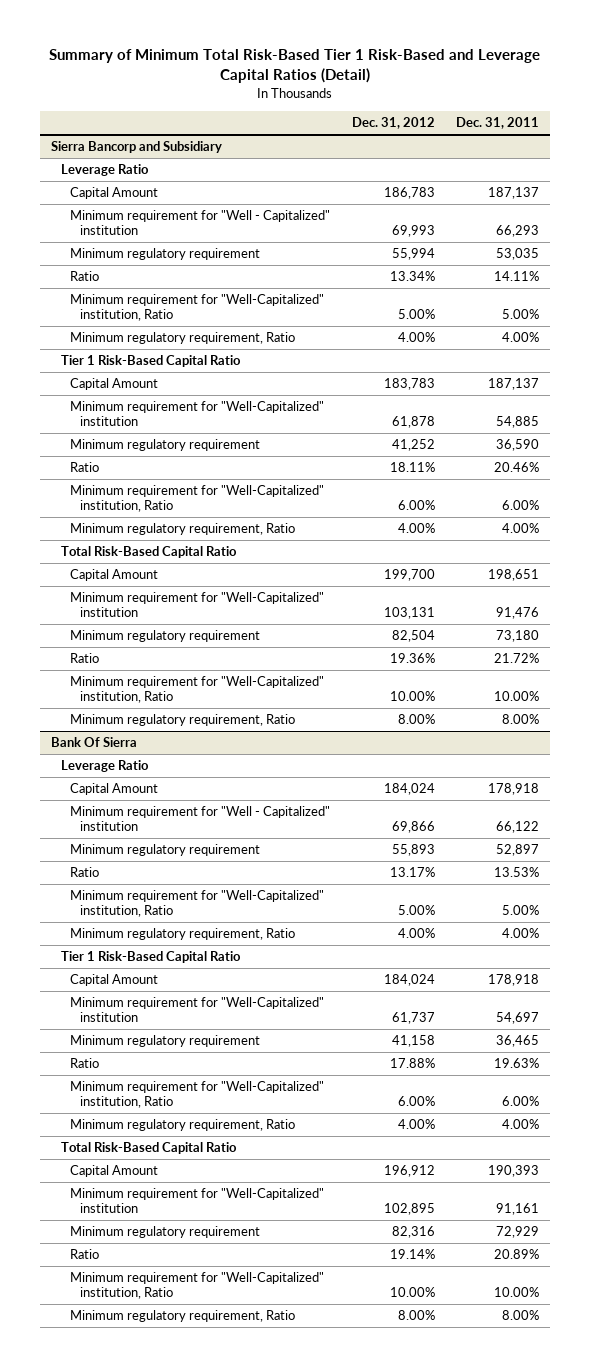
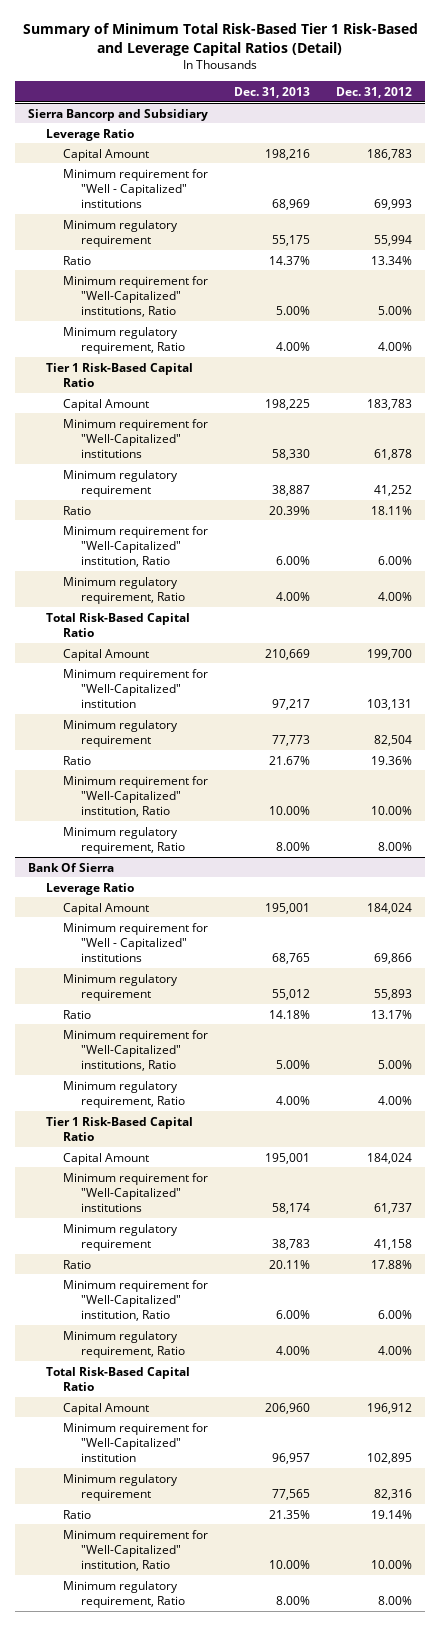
[456,117,540,130] Dec. 31, 2011 -> none
none -> [234,86,311,98] Dec. 31, 2013
[70,210,331,236] Minimum requirement for "Well - Capitalized" institution -> [63,168,209,208] Minimum requirement for "Well - Capitalized" institutions
[70,294,325,322] Minimum requirement for "Well-Capitalized" institution, Ratio -> [63,275,209,317] Minimum requirement for "Well-Capitalized" institutions, Ratio
[70,401,325,427] Minimum requirement for "Well-Capitalized" institution -> [63,418,209,458] Minimum requirement for "Well-Capitalized" institutions
[70,806,331,832] Minimum requirement for "Well - Capitalized" institution -> [63,922,209,962] Minimum requirement for "Well - Capitalized" institutions
[70,890,325,918] Minimum requirement for "Well-Capitalized" institution, Ratio -> [63,1029,209,1071] Minimum requirement for "Well-Capitalized" institutions, Ratio
[70,997,325,1023] Minimum requirement for "Well-Capitalized" institution -> [63,1172,209,1212] Minimum requirement for "Well-Capitalized" institutions

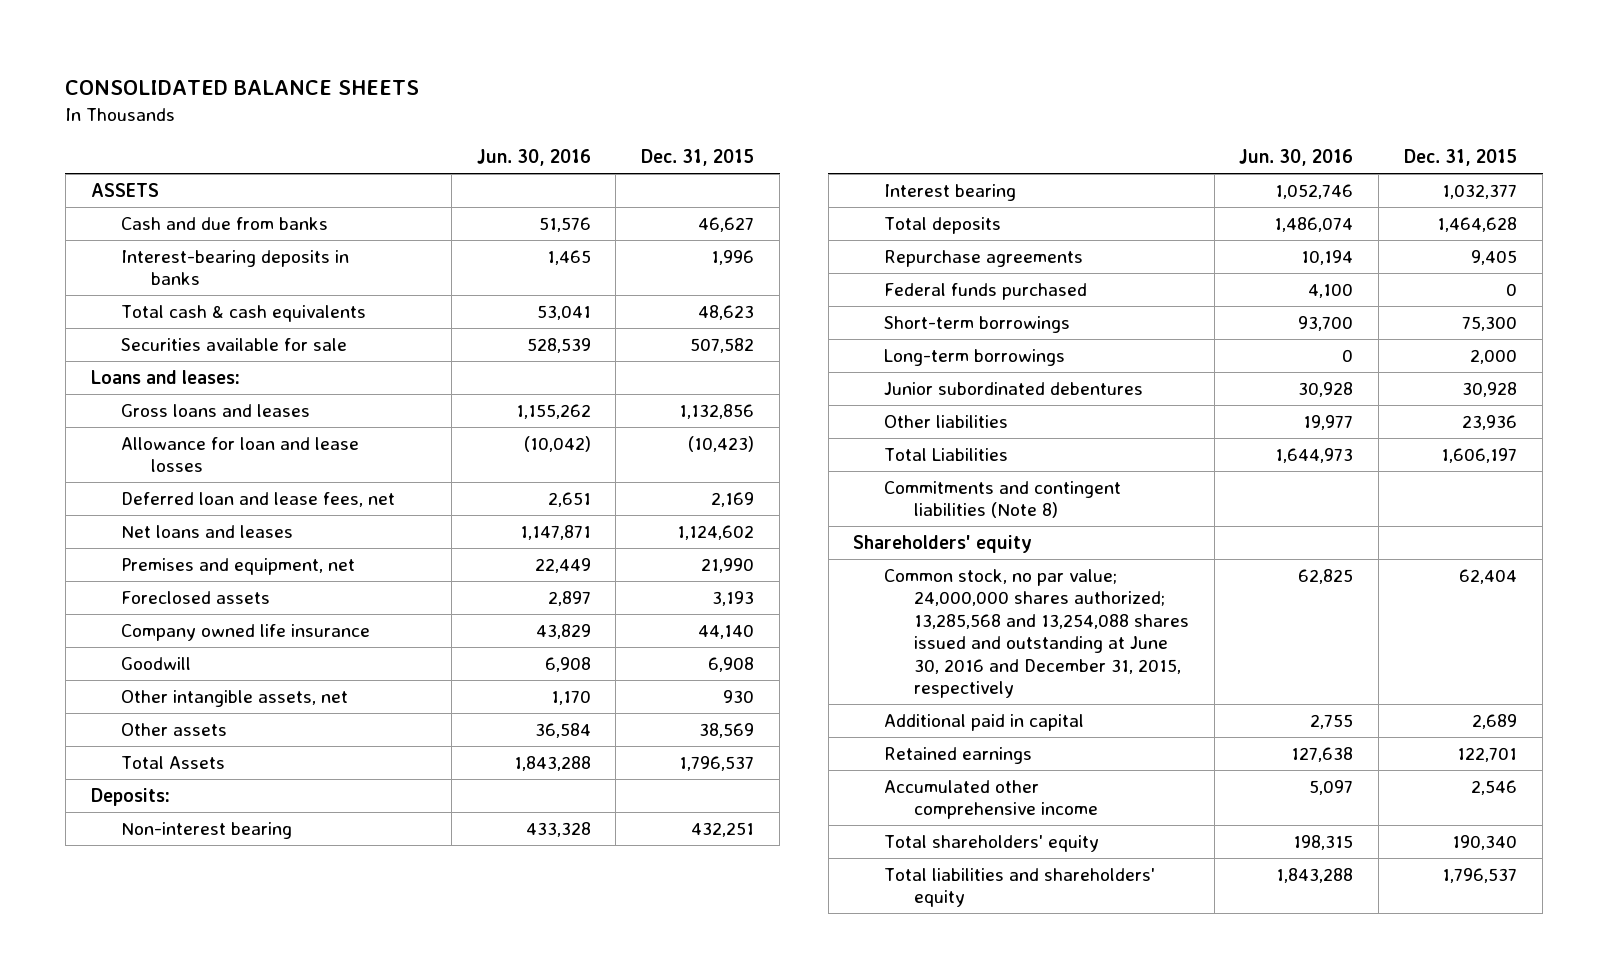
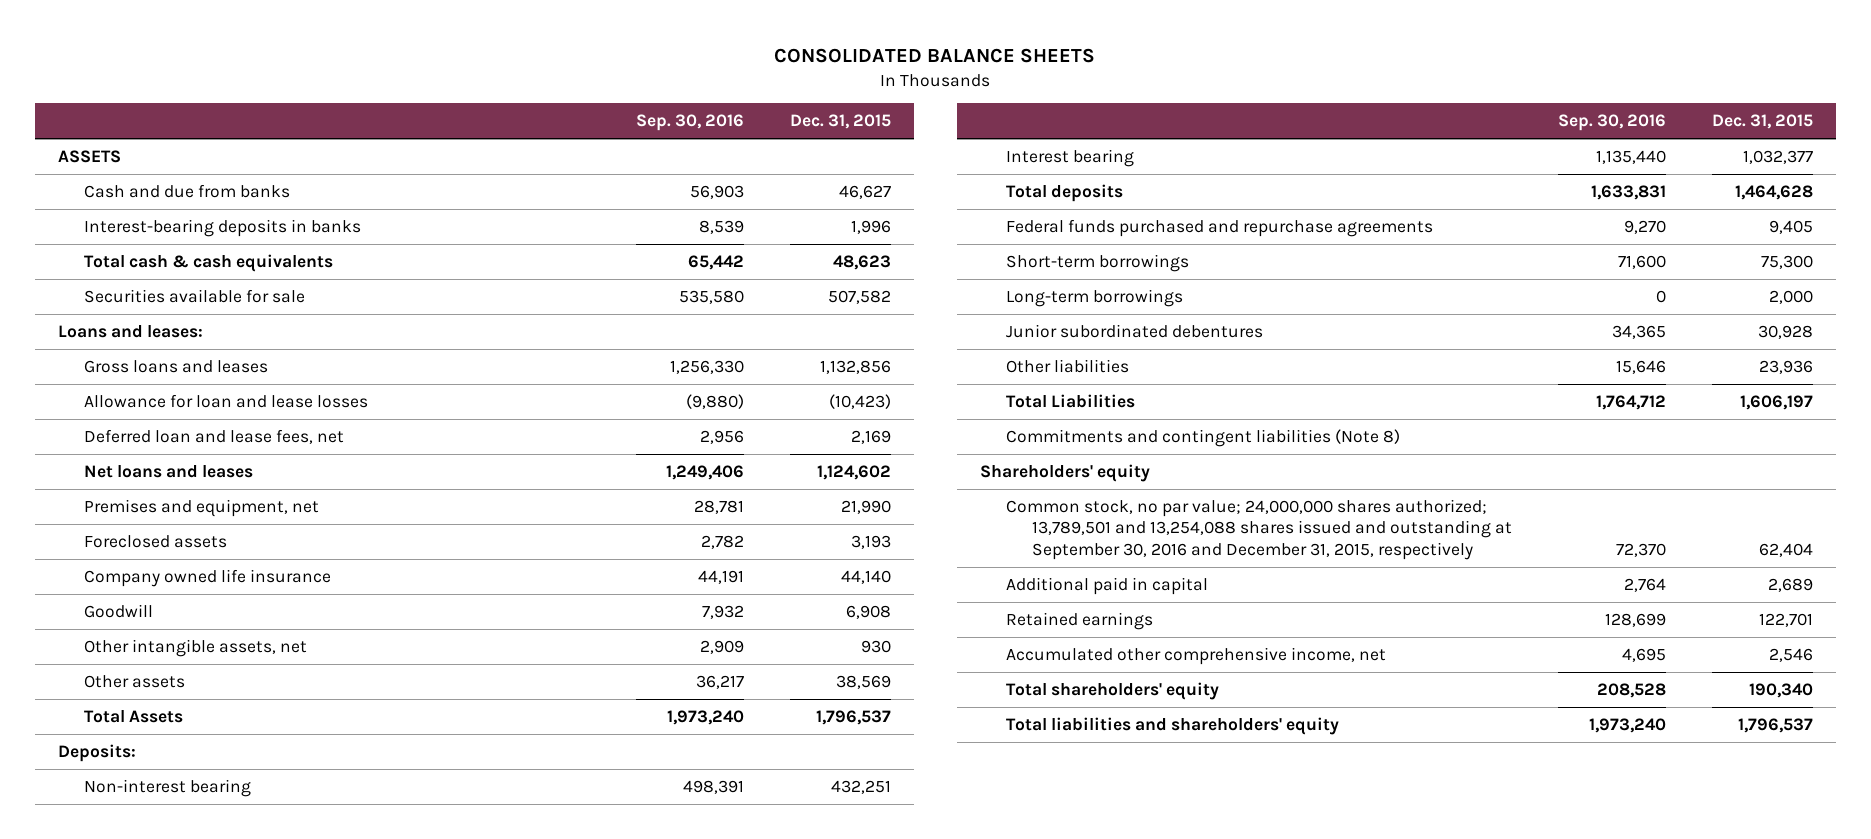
[476,149,591,167] Jun. 30, 2016 -> none
none -> [635,114,744,132] Sep. 30, 2016
[883,283,1087,301] Federal funds purchased -> none
[883,250,1083,268] Repurchase agreements -> [1006,219,1434,238] Federal funds purchased and repurchase agreements
[883,569,1189,699] Common stock, no par value; 24,000,000 shares authorized; 13,285,568 and 13,254,088 shares issued and outstanding at June 30, 2016 and December 31, 2015, respectively -> [1006,499,1513,560] Common stock, no par value; 24,000,000 shares authorized; 13,789,501 and 13,254,088 shares issued and outstanding at September 30, 2016 and December 31, 2015, respectively
[883,780,1098,820] Accumulated other comprehensive income -> [1006,647,1387,666] Accumulated other comprehensive income, net

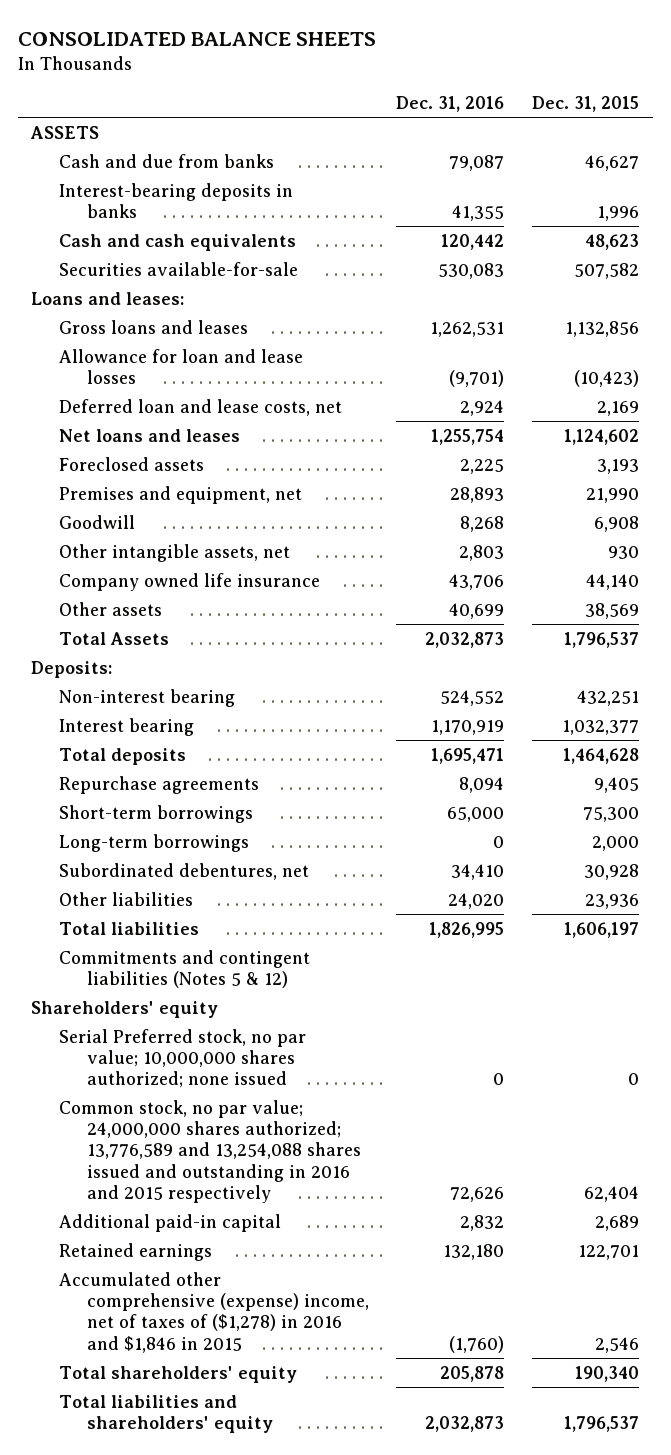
[635,114,744,132] Sep. 30, 2016 -> none
none -> [396,95,505,112] Dec. 31, 2016
[83,254,333,273] Total cash & cash equivalents -> [59,233,297,251] Cash and cash equivalents
[83,289,305,304] Securities available for sale -> [59,261,299,276] Securities available-for-sale
[83,429,344,445] Deferred loan and lease fees, net -> [59,398,343,416] Deferred loan and lease costs, net
[83,499,319,518] Premises and equipment, net -> [59,485,303,504] Premises and equipment, net
[83,569,331,588] Company owned life insurance -> [59,572,321,591] Company owned life insurance
[1006,219,1434,238] Federal funds purchased and repurchase agreements -> [59,775,260,794] Repurchase agreements
[1006,324,1264,339] Junior subordinated debentures -> [59,862,310,880] Subordinated debentures, net
[1006,394,1136,409] Total Liabilities -> [59,921,200,935] Total liabilities
[1006,429,1401,448] Commitments and contingent liabilities (Note 8) -> [59,949,311,988] Commitments and contingent liabilities (Notes 5 & 12)
none -> [59,1028,307,1089] Serial Preferred stock, no par value; 10,000,000 shares authorized; none issued
[1006,499,1513,560] Common stock, no par value; 24,000,000 shares authorized; 13,789,501 and 13,254,088 shares issued and outstanding at September 30, 2016 and December 31, 2015, respectively -> [59,1099,361,1203] Common stock, no par value; 24,000,000 shares authorized; 13,776,589 and 13,254,088 shares issued and outstanding in 2016 and 2015 respectively
[1006,577,1209,596] Additional paid in capital -> [59,1213,282,1232] Additional paid-in capital
[1006,647,1387,666] Accumulated other comprehensive income, net -> [59,1271,369,1353] Accumulated other comprehensive (expense) income, net of taxes of ($1,278) in 2016 and $1,846 in 2015

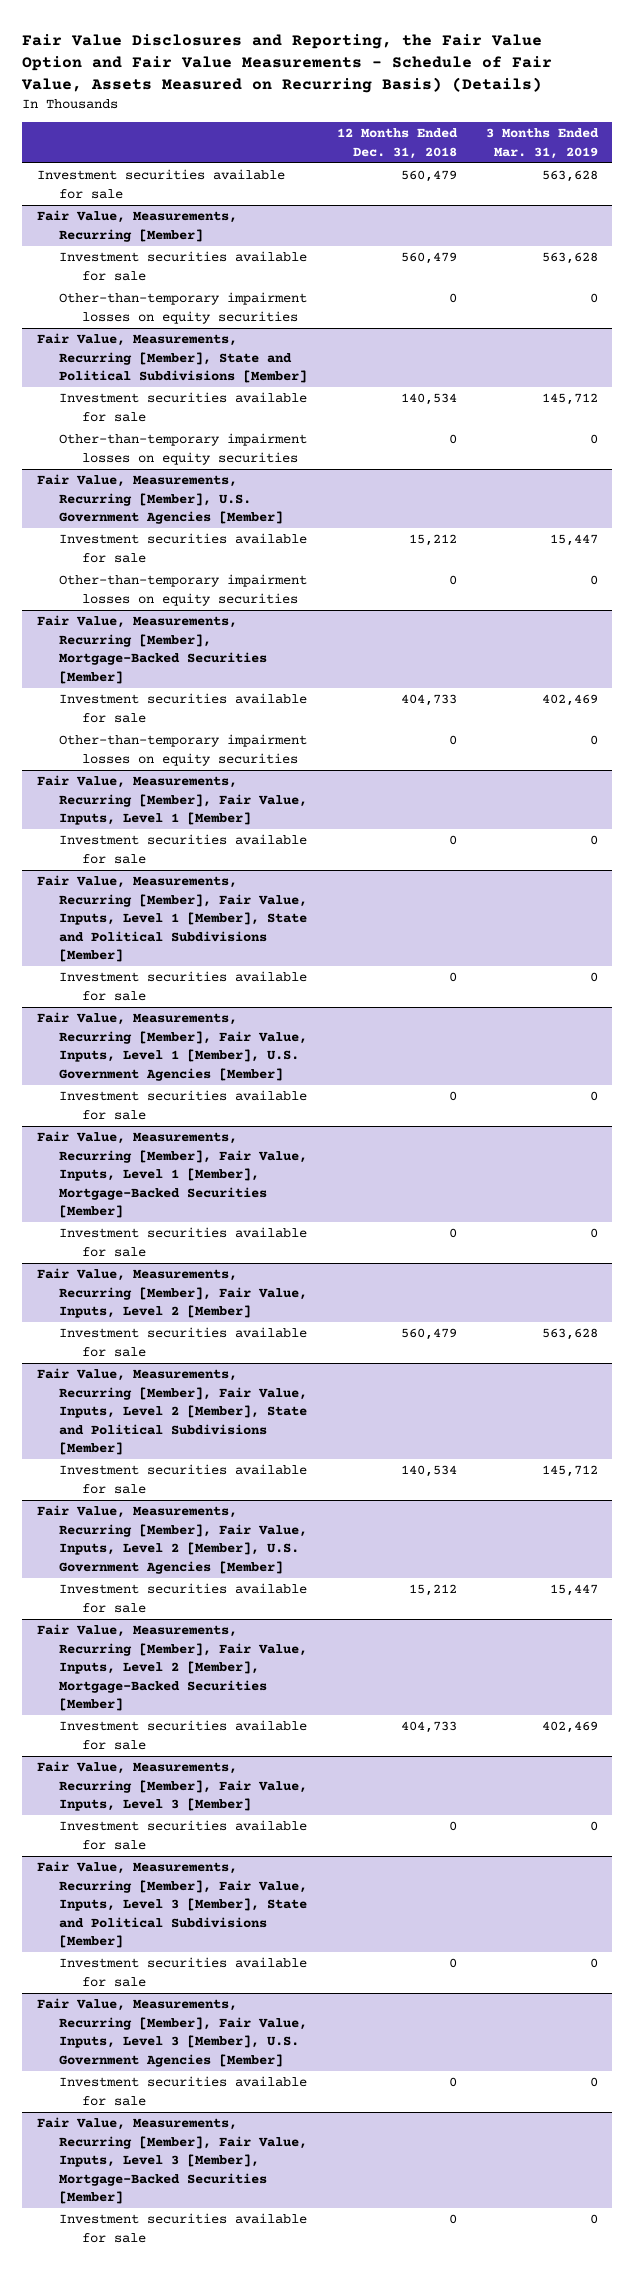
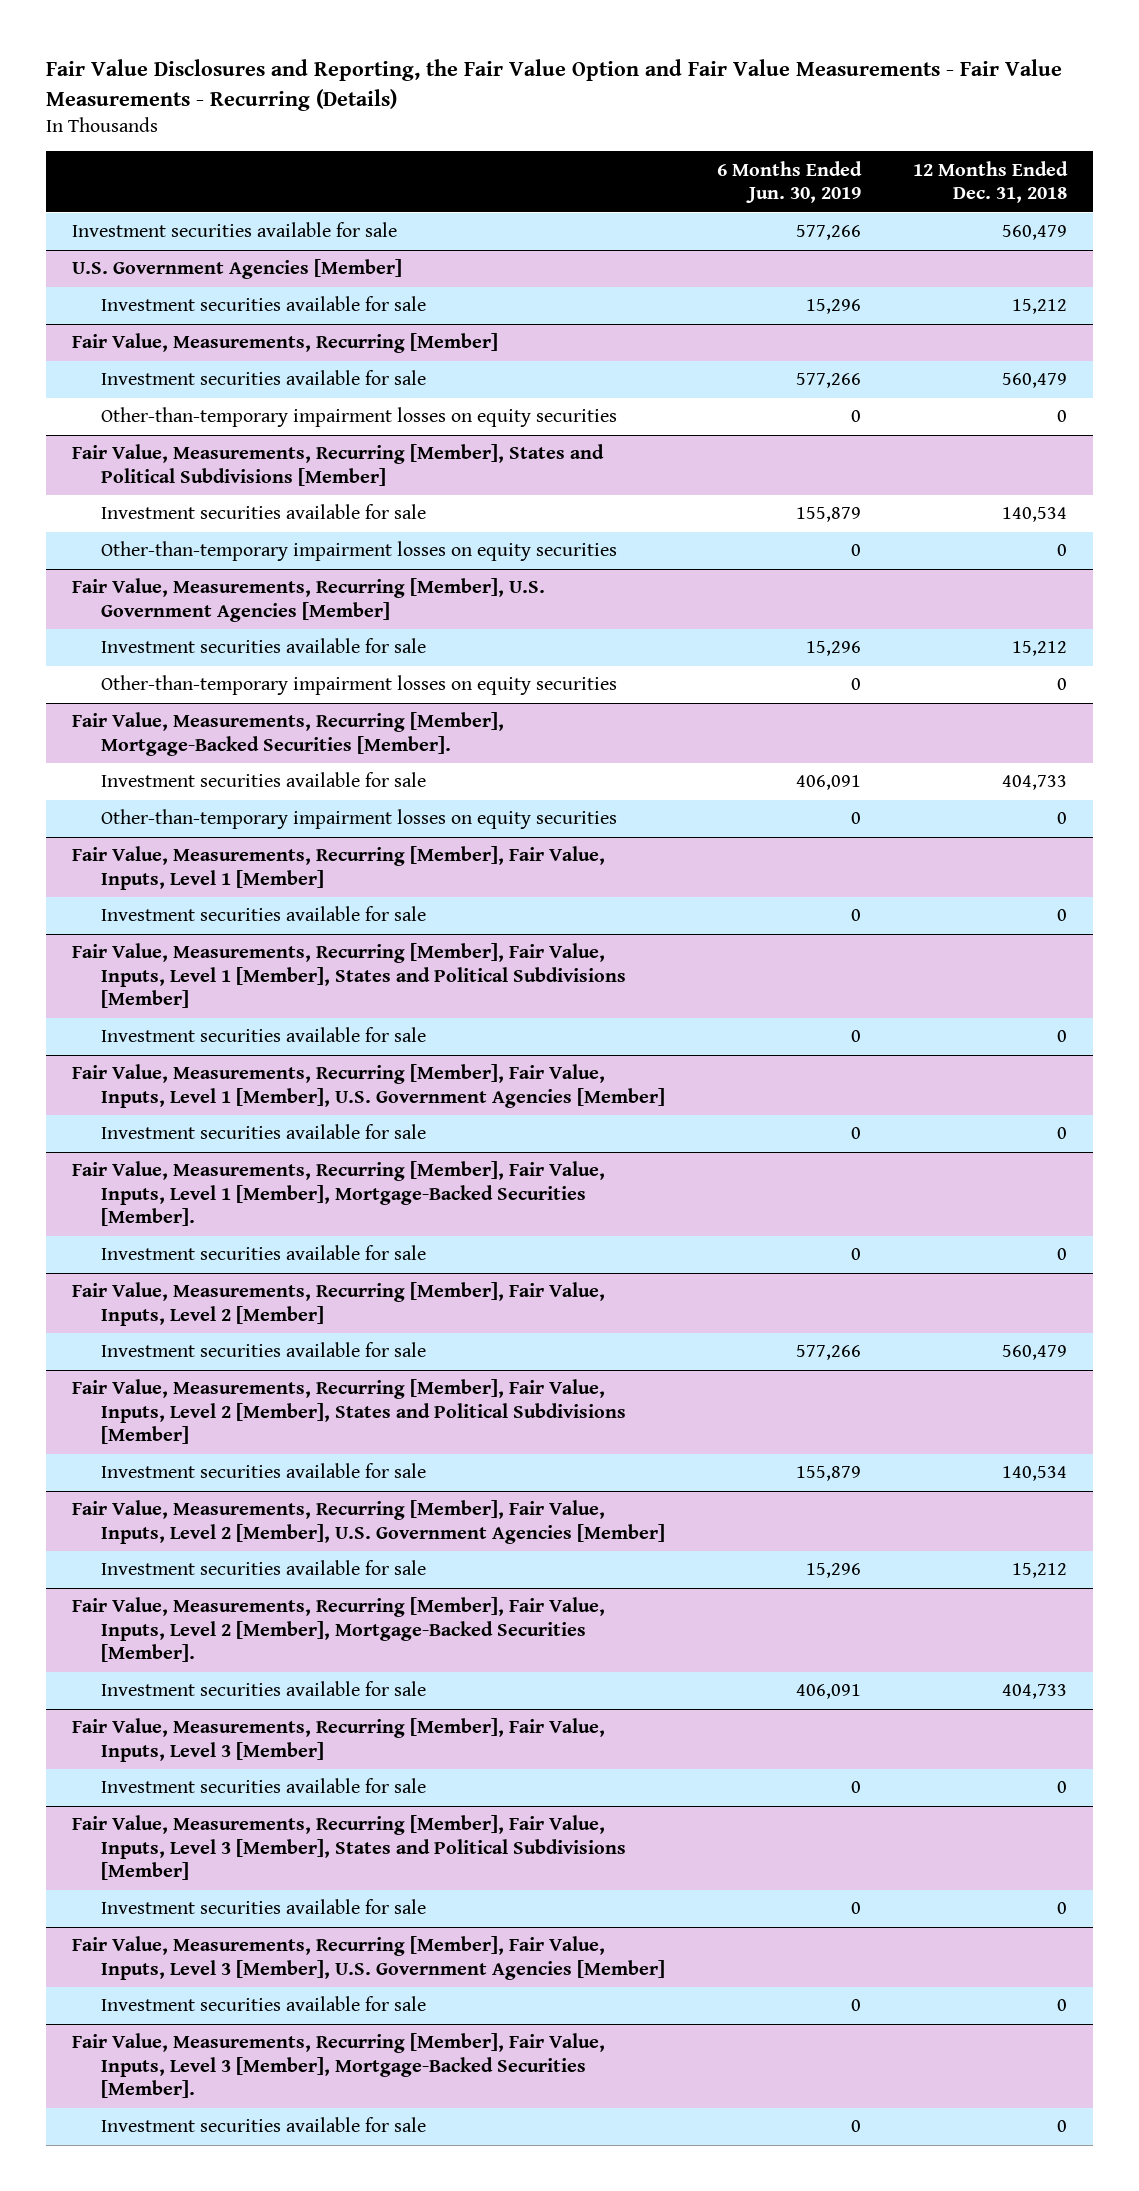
[21,33,553,93] Fair Value Disclosures and Reporting, the Fair Value Option and Fair Value Measurements - Schedule of Fair Value, Assets Measured on Recurring Basis) (Details) -> [46,59,1063,112] Fair Value Disclosures and Reporting, the Fair Value Option and Fair Value Measurements - Fair Value Measurements - Recurring (Details)
[485,128,599,159] 3 Months Ended Mar. 31, 2019 -> none
none -> [717,160,863,204] 6 Months Ended Jun. 30, 2019
none -> [72,259,403,280] U.S. Government Agencies [Member]
none -> [101,296,427,312] Investment securities available for sale
[37,333,308,384] Fair Value, Measurements, Recurring [Member], State and Political Subdivisions [Member] -> [72,444,605,486] Fair Value, Measurements, Recurring [Member], States and Political Subdivisions [Member]
[37,615,268,684] Fair Value, Measurements, Recurring [Member], Mortgage-Backed Securities [Member] -> [72,712,505,756] Fair Value, Measurements, Recurring [Member], Mortgage-Backed Securities [Member].
[37,875,308,963] Fair Value, Measurements, Recurring [Member], Fair Value, Inputs, Level 1 [Member], State and Political Subdivisions [Member] -> [72,943,627,1009] Fair Value, Measurements, Recurring [Member], Fair Value, Inputs, Level 1 [Member], States and Political Subdivisions [Member]
[37,1131,308,1219] Fair Value, Measurements, Recurring [Member], Fair Value, Inputs, Level 1 [Member], Mortgage-Backed Securities [Member] -> [72,1161,606,1227] Fair Value, Measurements, Recurring [Member], Fair Value, Inputs, Level 1 [Member], Mortgage-Backed Securities [Member].
[37,1368,308,1456] Fair Value, Measurements, Recurring [Member], Fair Value, Inputs, Level 2 [Member], State and Political Subdivisions [Member] -> [72,1379,627,1445] Fair Value, Measurements, Recurring [Member], Fair Value, Inputs, Level 2 [Member], States and Political Subdivisions [Member]
[37,1624,308,1712] Fair Value, Measurements, Recurring [Member], Fair Value, Inputs, Level 2 [Member], Mortgage-Backed Securities [Member] -> [72,1597,606,1663] Fair Value, Measurements, Recurring [Member], Fair Value, Inputs, Level 2 [Member], Mortgage-Backed Securities [Member].
[37,1861,308,1949] Fair Value, Measurements, Recurring [Member], Fair Value, Inputs, Level 3 [Member], State and Political Subdivisions [Member] -> [72,1815,627,1881] Fair Value, Measurements, Recurring [Member], Fair Value, Inputs, Level 3 [Member], States and Political Subdivisions [Member]
[37,2117,308,2205] Fair Value, Measurements, Recurring [Member], Fair Value, Inputs, Level 3 [Member], Mortgage-Backed Securities [Member] -> [72,2033,606,2099] Fair Value, Measurements, Recurring [Member], Fair Value, Inputs, Level 3 [Member], Mortgage-Backed Securities [Member].

